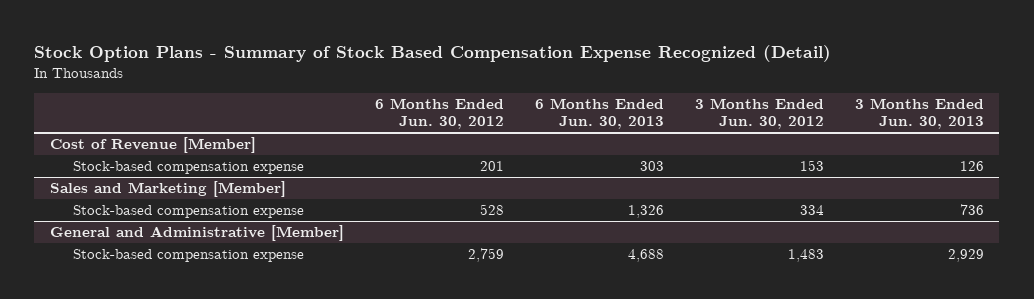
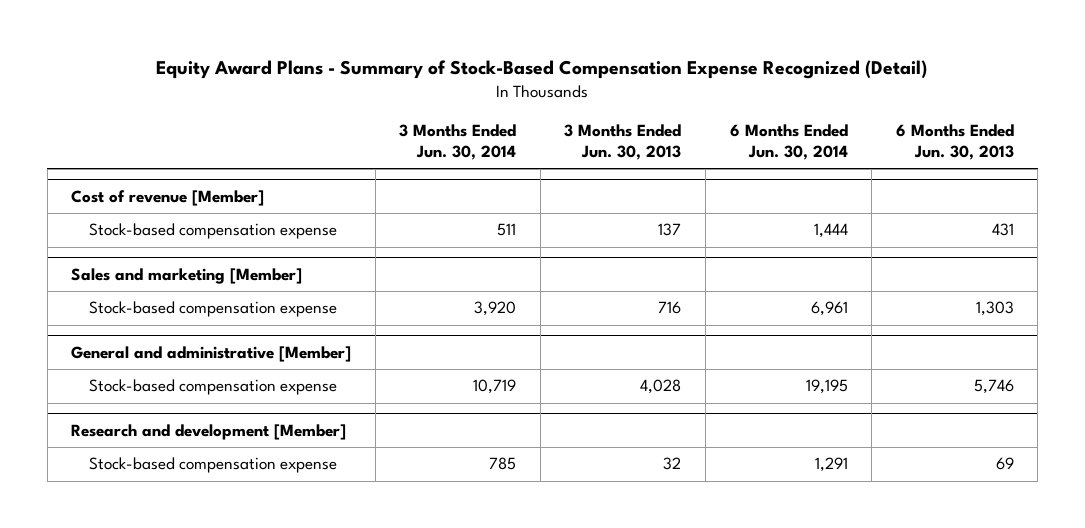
[34,44,832,62] Stock Option Plans - Summary of Stock Based Compensation Expense Recognized (Detail) -> [156,59,928,79] Equity Award Plans - Summary of Stock-Based Compensation Expense Recognized (Detail)
[374,98,504,130] 6 Months Ended Jun. 30, 2012 -> none
[694,98,824,130] 3 Months Ended Jun. 30, 2012 -> none
none -> [399,124,517,161] 3 Months Ended Jun. 30, 2014
none -> [729,124,848,161] 6 Months Ended Jun. 30, 2014
[49,137,256,154] Cost of Revenue [Member] -> [71,189,265,206] Cost of revenue [Member]
[639,161,664,172] 303 -> [991,223,1014,237] 431
[959,161,984,172] 126 -> [658,223,682,237] 137
[49,181,286,198] Sales and Marketing [Member] -> [71,267,303,284] Sales and marketing [Member]
[627,205,664,219] 1,326 -> [975,301,1014,317] 1,303
[959,204,984,216] 736 -> [658,301,682,315] 716
[49,225,344,242] General and Administrative [Member] -> [71,345,352,362] General and administrative [Member]
[627,249,664,263] 4,688 -> [973,379,1014,395] 5,746
[947,249,984,263] 2,929 -> [640,379,682,395] 4,028
none -> [71,423,347,440] Research and development [Member]
none -> [89,457,338,474] Stock-based compensation expense

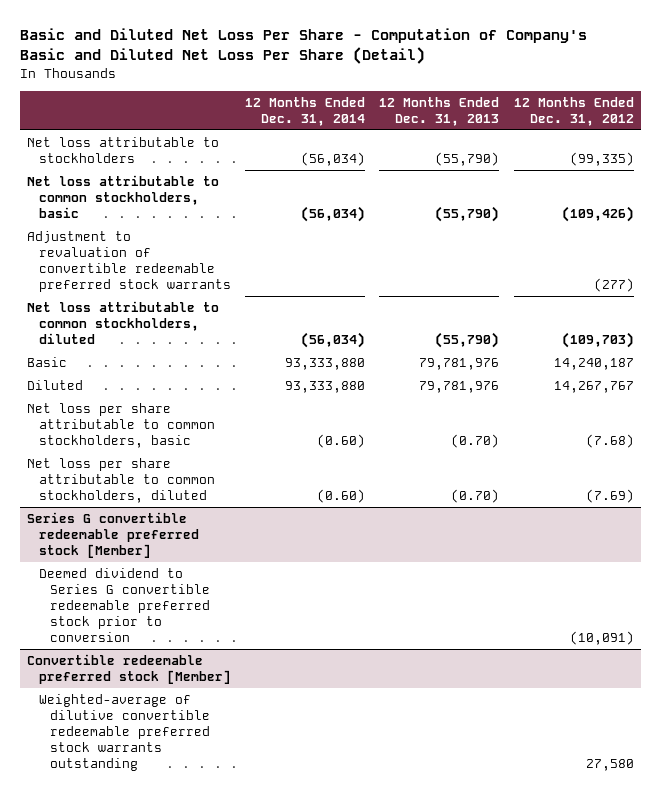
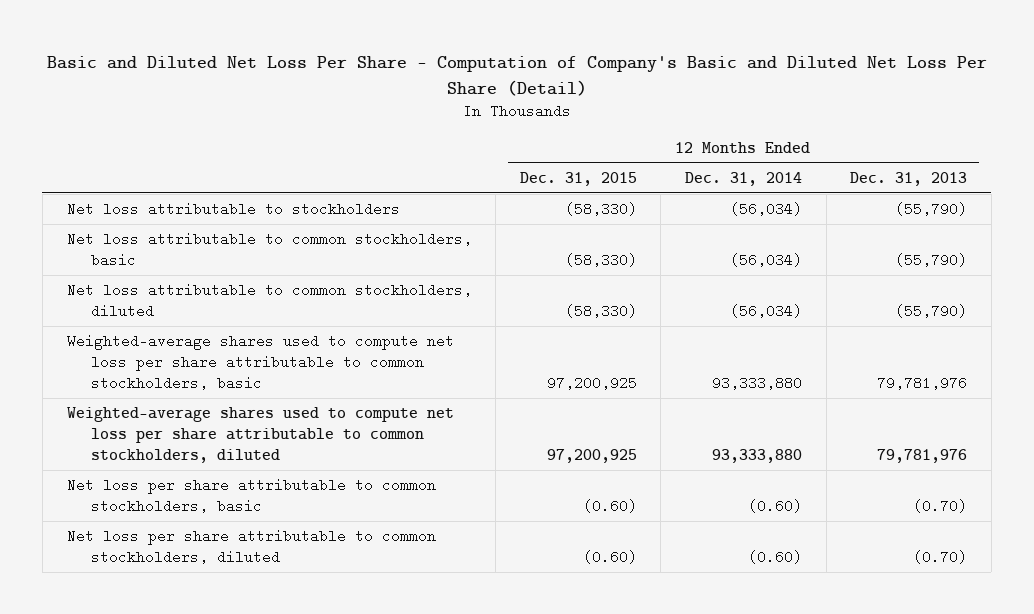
[513,96,634,126] 12 Months Ended Dec. 31, 2012 -> none
none -> [519,171,637,186] Dec. 31, 2015
[27,231,231,292] Adjustment to revaluation of convertible redeemable preferred stock warrants -> none
[27,357,68,368] Basic -> [66,334,454,390] Weighted-average shares used to compute net loss per share attributable to common stockholders, basic
[27,380,84,391] Diluted -> [66,407,454,463] Weighted-average shares used to compute net loss per share attributable to common stockholders, diluted
[27,512,199,558] Series G convertible redeemable preferred stock [Member] -> none
[38,568,211,642] Deemed dividend to Series G convertible redeemable preferred stock prior to conversion -> none
[27,654,231,685] Convertible redeemable preferred stock [Member] -> none
[38,694,211,771] Weighted-average of dilutive convertible redeemable preferred stock warrants outstanding -> none

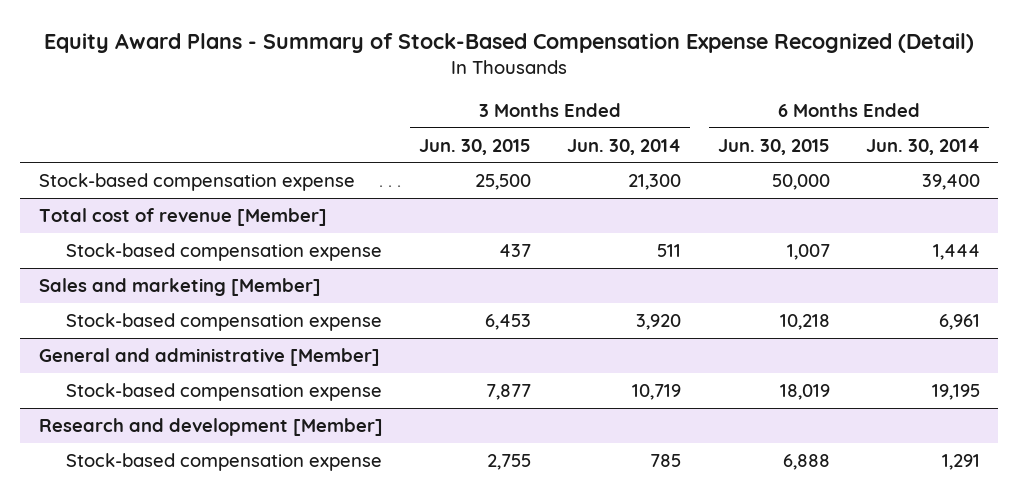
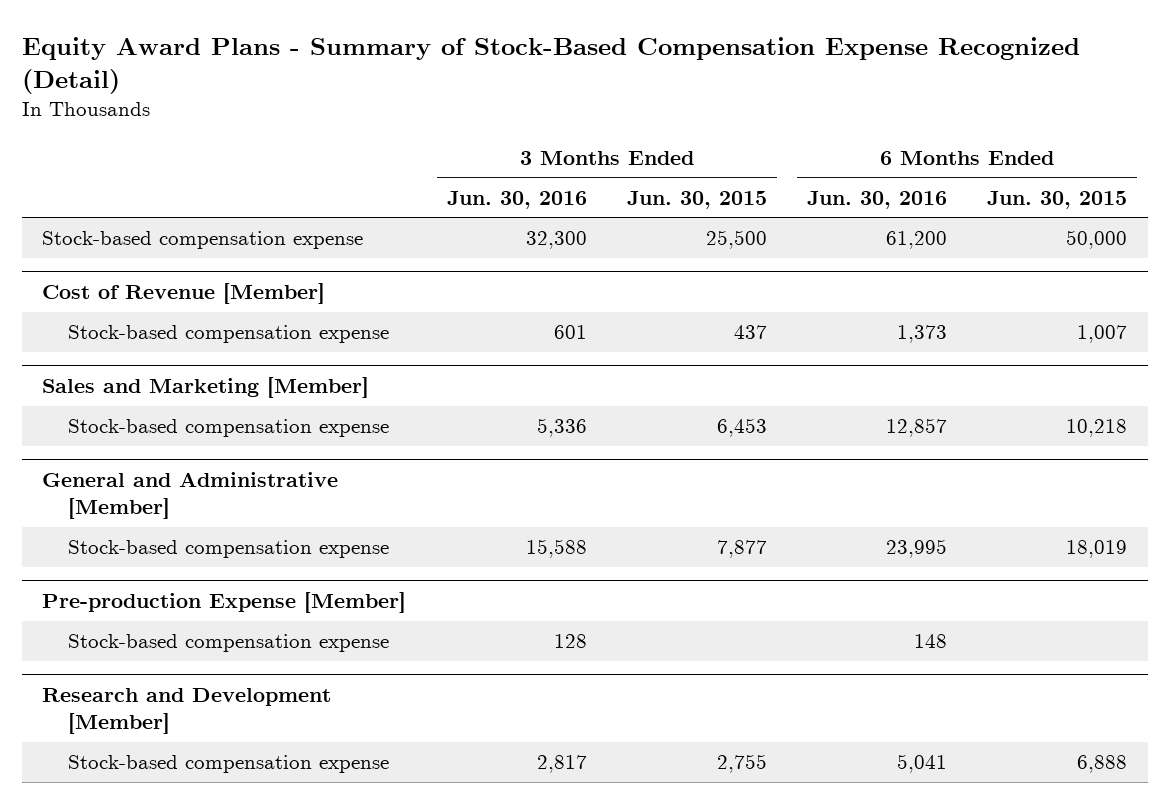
[567,138,682,155] Jun. 30, 2014 -> none
[866,138,981,155] Jun. 30, 2014 -> none
none -> [446,190,587,209] Jun. 30, 2016
none -> [807,190,948,209] Jun. 30, 2016
[38,207,327,226] Total cost of revenue [Member] -> [42,282,326,304] Cost of Revenue [Member]
[38,277,321,296] Sales and marketing [Member] -> [42,376,370,398] Sales and Marketing [Member]
[38,347,380,366] General and administrative [Member] -> [42,471,339,519] General and Administrative [Member]
none -> [42,591,407,613] Pre-production Expense [Member]
none -> [67,634,389,653] Stock-based compensation expense
[38,417,383,436] Research and development [Member] -> [42,687,332,734] Research and Development [Member]

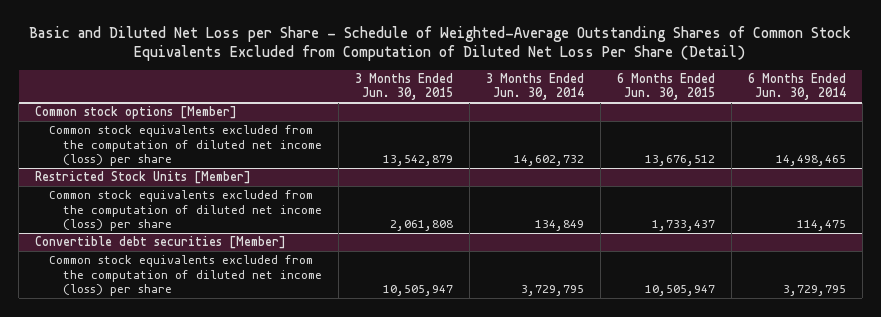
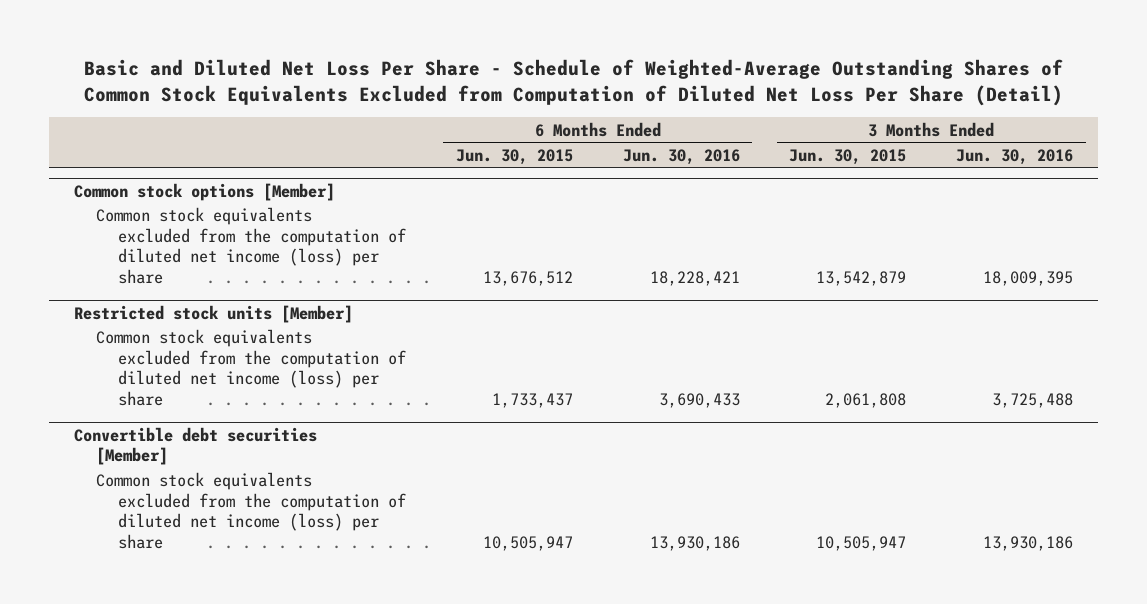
[29,25,852,62] Basic and Diluted Net Loss per Share - Schedule of Weighted-Average Outstanding Shares of Common Stock Equivalents Excluded from Computation of Diluted Net Loss Per Share (Detail) -> [83,58,1063,106] Basic and Diluted Net Loss Per Share - Schedule of Weighted-Average Outstanding Shares of Common Stock Equivalents Excluded from Computation of Diluted Net Loss Per Share (Detail)
[485,72,584,101] 3 Months Ended Jun. 30, 2014 -> none
[747,72,846,101] 6 Months Ended Jun. 30, 2014 -> none
none -> [622,148,740,165] Jun. 30, 2016
none -> [956,148,1074,165] Jun. 30, 2016
[35,171,252,185] Restricted Stock Units [Member] -> [73,304,353,323] Restricted stock units [Member]

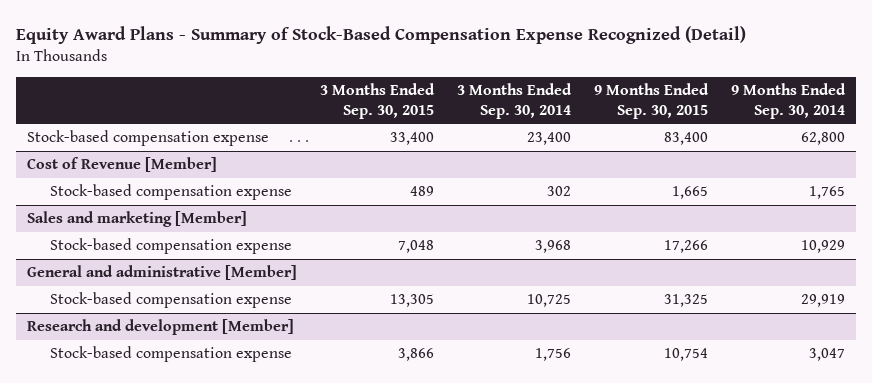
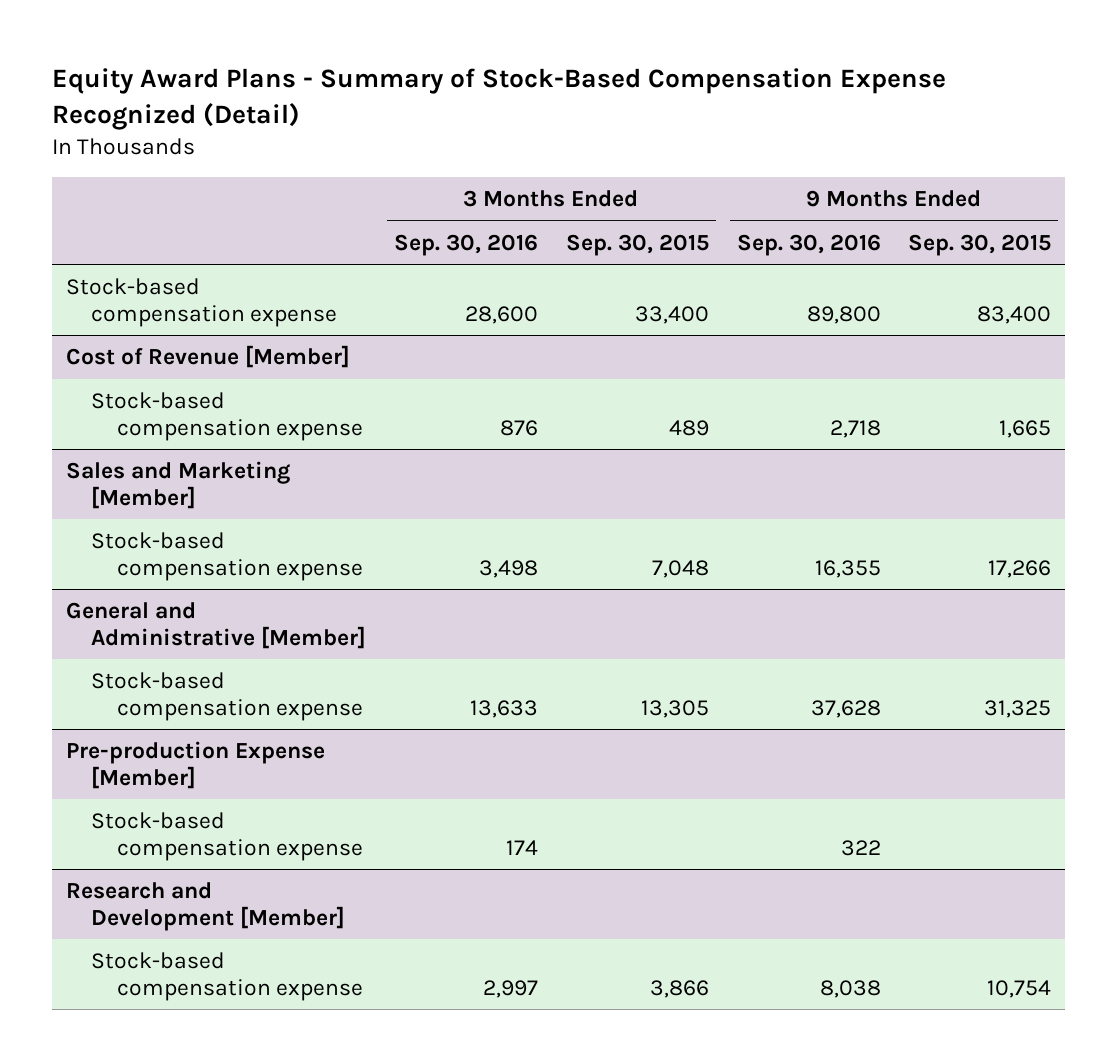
[456,83,572,119] 3 Months Ended Sep. 30, 2014 -> none
[730,83,846,119] 9 Months Ended Sep. 30, 2014 -> none
none -> [394,233,539,256] Sep. 30, 2016
none -> [736,233,881,256] Sep. 30, 2016
[27,211,248,228] Sales and marketing [Member] -> [65,461,290,509] Sales and Marketing [Member]
[27,265,298,281] General and administrative [Member] -> [65,602,367,649] General and Administrative [Member]
none -> [65,741,325,789] Pre-production Expense [Member]
none -> [91,812,363,861] Stock-based compensation expense
[27,319,295,336] Research and development [Member] -> [65,882,346,931] Research and Development [Member]

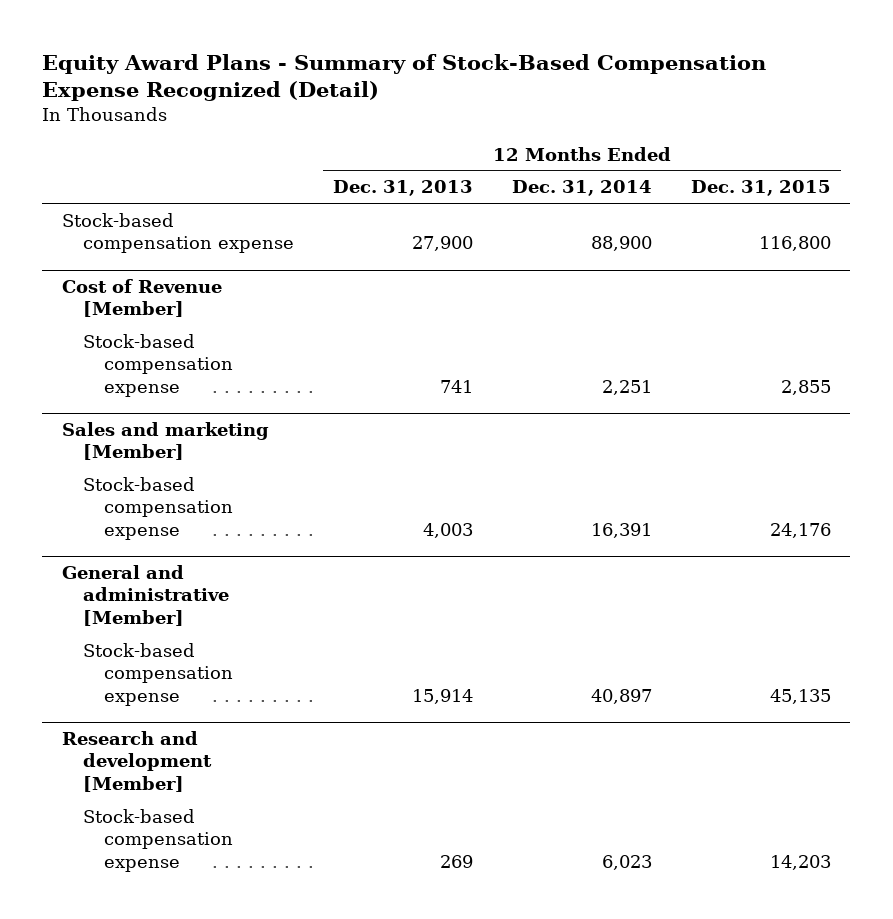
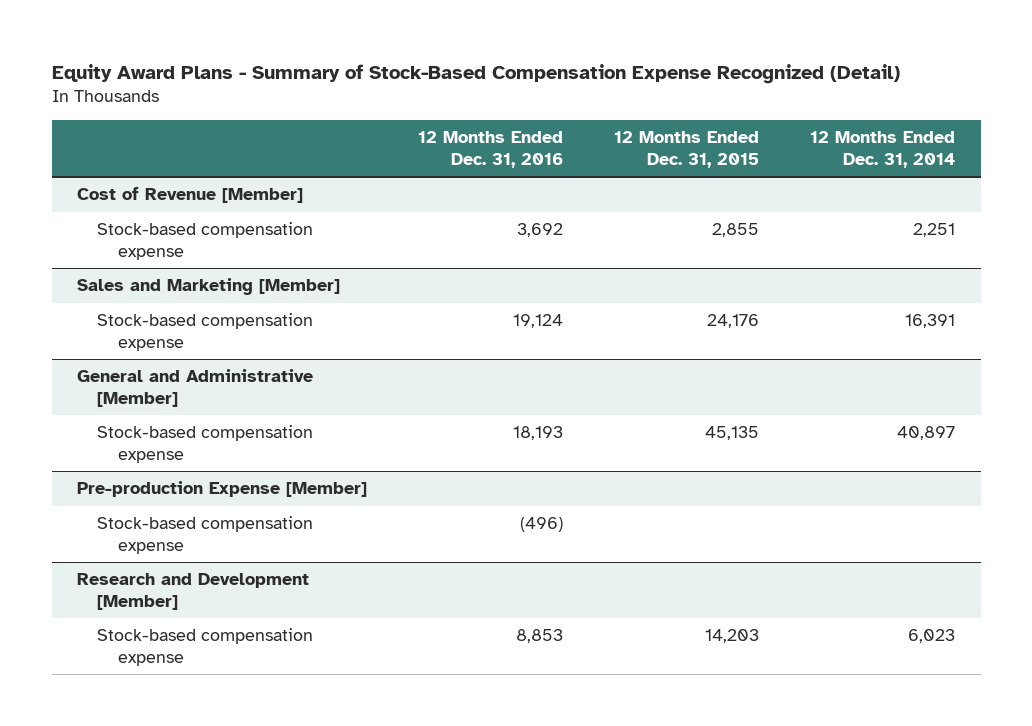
[332,180,473,197] Dec. 31, 2013 -> none
none -> [418,131,564,168] 12 Months Ended Dec. 31, 2016
[61,212,295,254] Stock-based compensation expense -> none
[61,421,269,461] Sales and marketing [Member] -> [77,278,341,296] Sales and Marketing [Member]
[61,564,230,626] General and administrative [Member] -> [77,369,314,408] General and Administrative [Member]
none -> [77,481,368,498] Pre-production Expense [Member]
none -> [97,516,314,555] Stock-based compensation expense
[61,730,213,792] Research and development [Member] -> [77,573,310,611] Research and Development [Member]

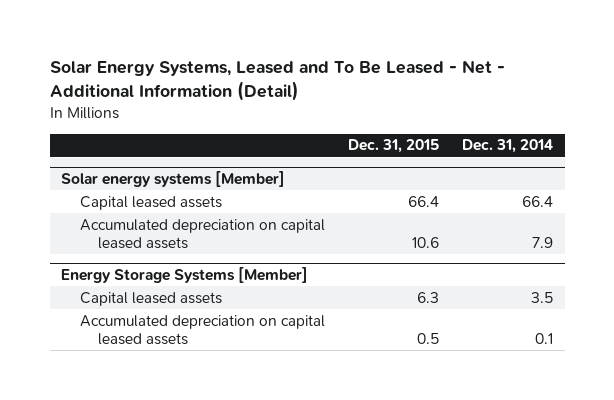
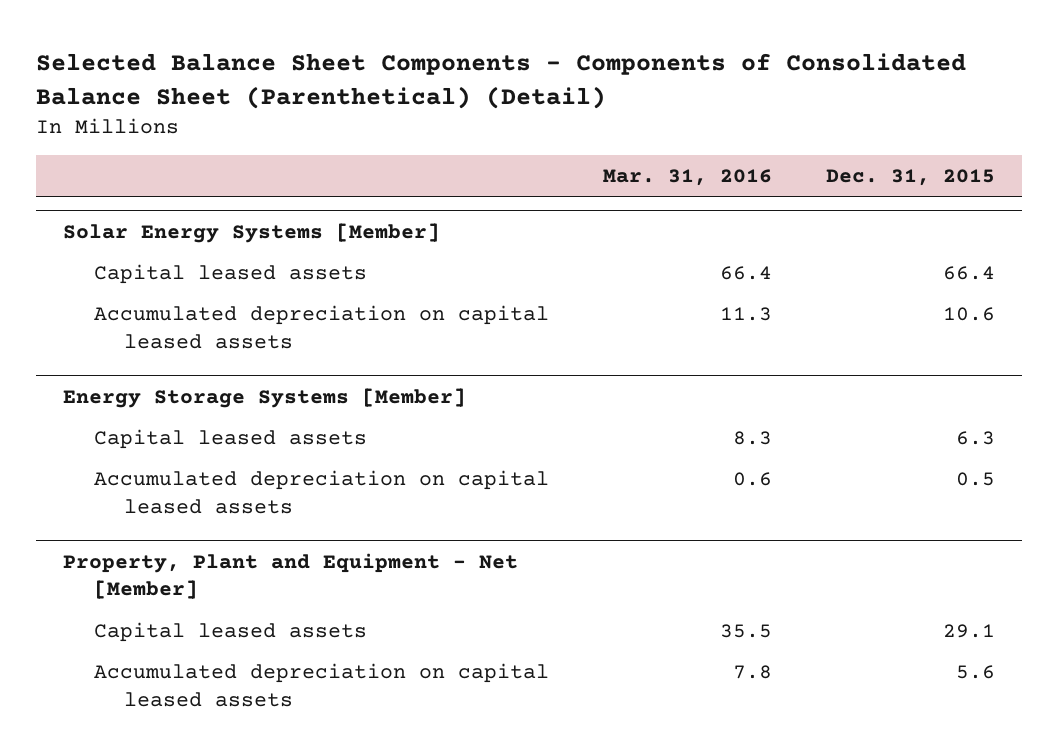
[49,60,505,102] Solar Energy Systems, Leased and To Be Leased - Net - Additional Information (Detail) -> [36,52,967,109] Selected Balance Sheet Components - Components of Consolidated Balance Sheet (Parenthetical) (Detail)
[462,139,554,154] Dec. 31, 2014 -> none
none -> [603,168,773,186] Mar. 31, 2016
[61,170,286,187] Solar energy systems [Member] -> [63,222,441,243] Solar Energy Systems [Member]
none -> [63,552,519,600] Property, Plant and Equipment - Net [Member]
none -> [93,621,367,642] Capital leased assets
none -> [93,662,549,707] Accumulated depreciation on capital leased assets

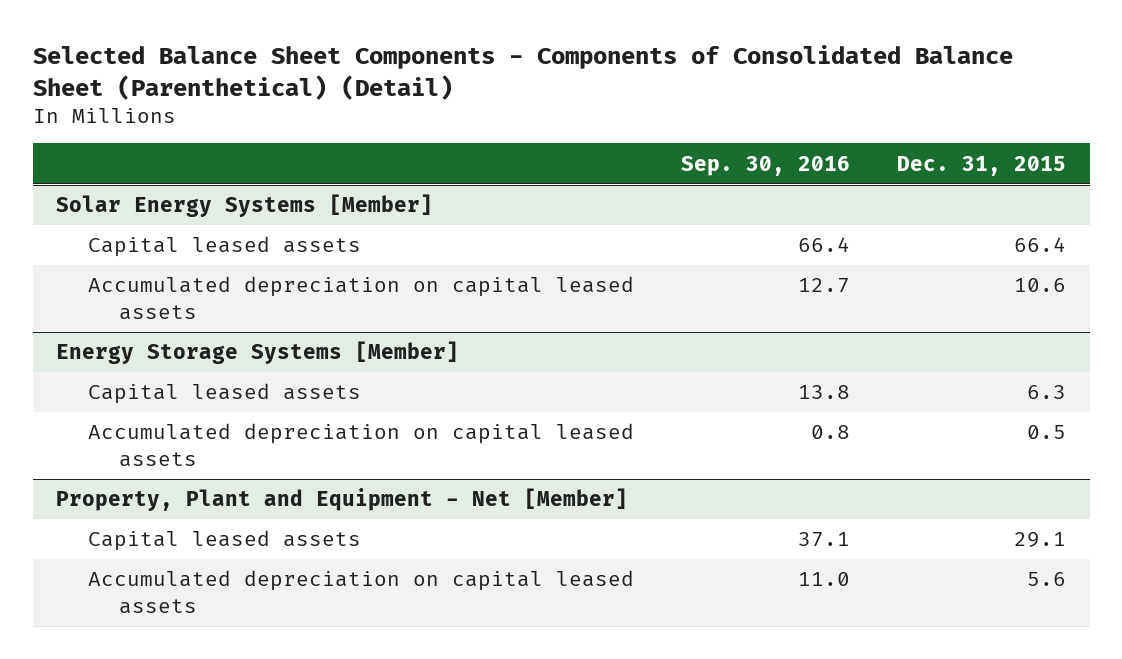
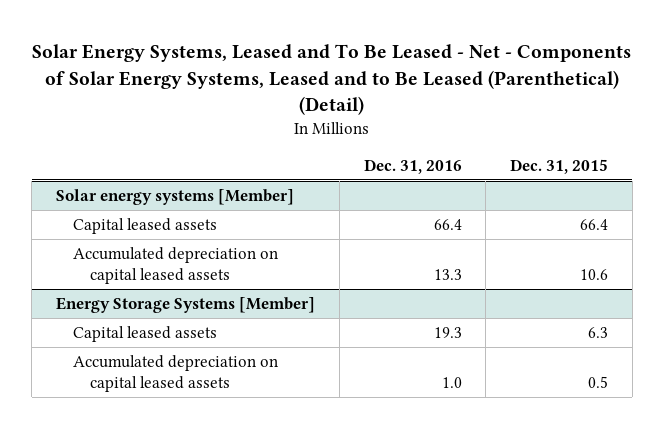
[32,45,1013,100] Selected Balance Sheet Components - Components of Consolidated Balance Sheet (Parenthetical) (Detail) -> [32,44,632,115] Solar Energy Systems, Leased and To Be Leased - Net - Components of Solar Energy Systems, Leased and to Be Leased (Parenthetical) (Detail)
[680,155,850,176] Sep. 30, 2016 -> none
none -> [363,158,462,174] Dec. 31, 2016
[56,194,434,218] Solar Energy Systems [Member] -> [56,188,295,205] Solar energy systems [Member]
[56,488,629,512] Property, Plant and Equipment - Net [Member] -> none
[87,530,361,552] Capital leased assets -> none
[87,570,634,614] Accumulated depreciation on capital leased assets -> none

